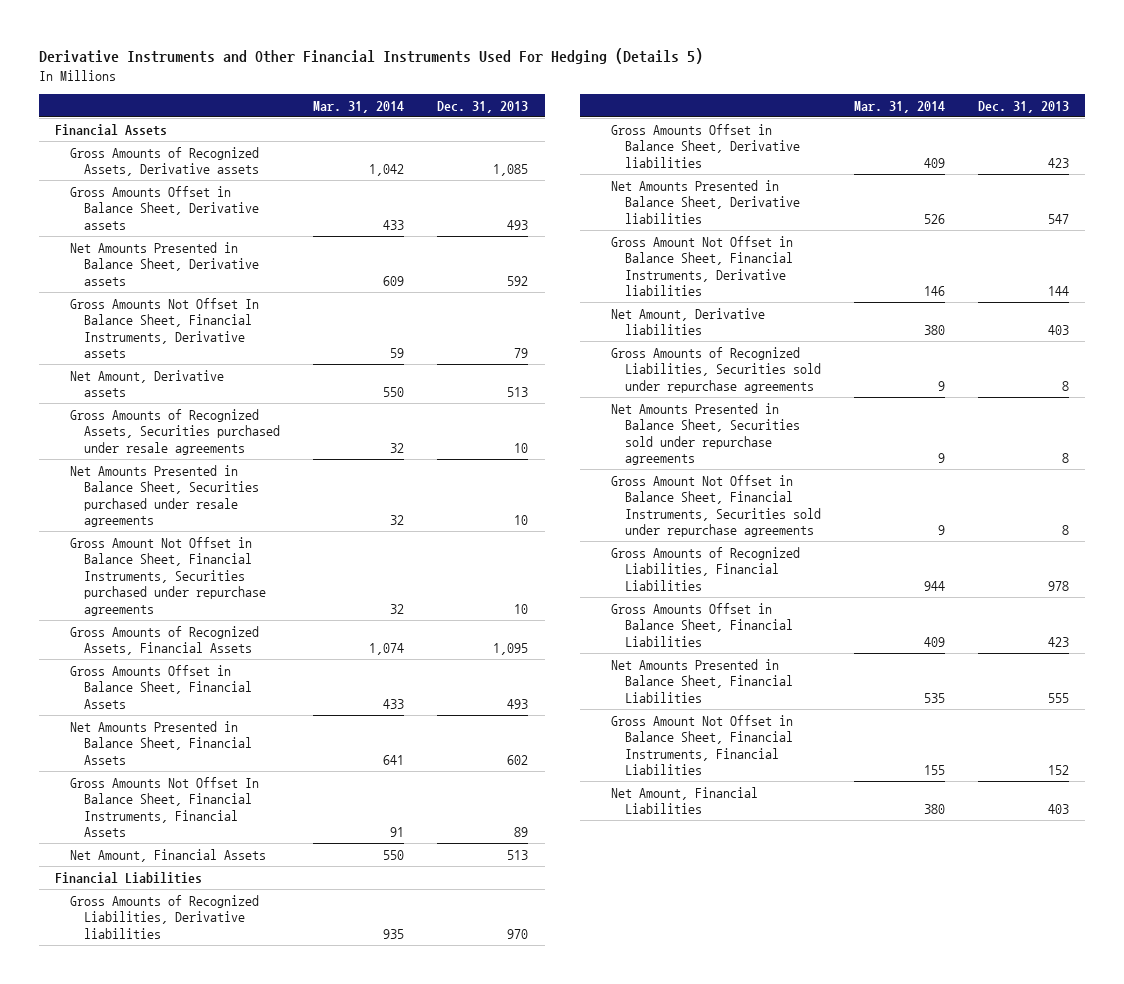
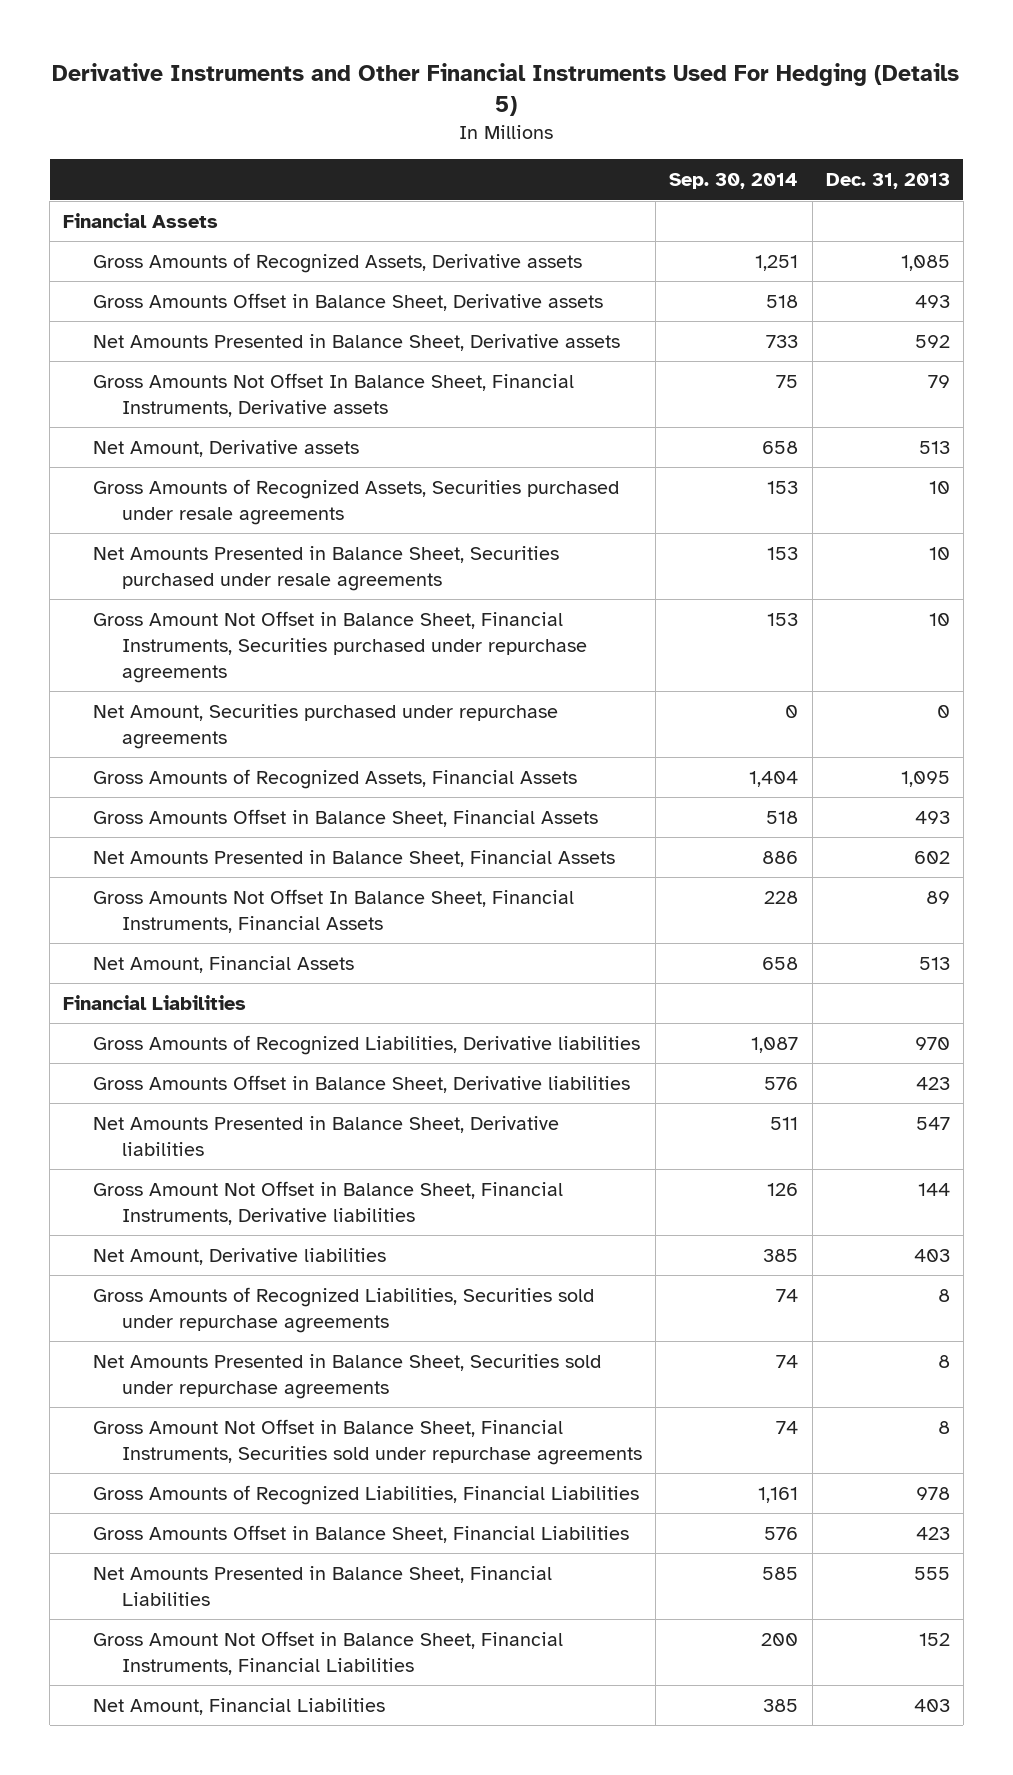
[313,100,405,113] Mar. 31, 2014 -> none
none -> [669,173,799,190] Sep. 30, 2014
none -> [92,704,558,750] Net Amount, Securities purchased under repurchase agreements

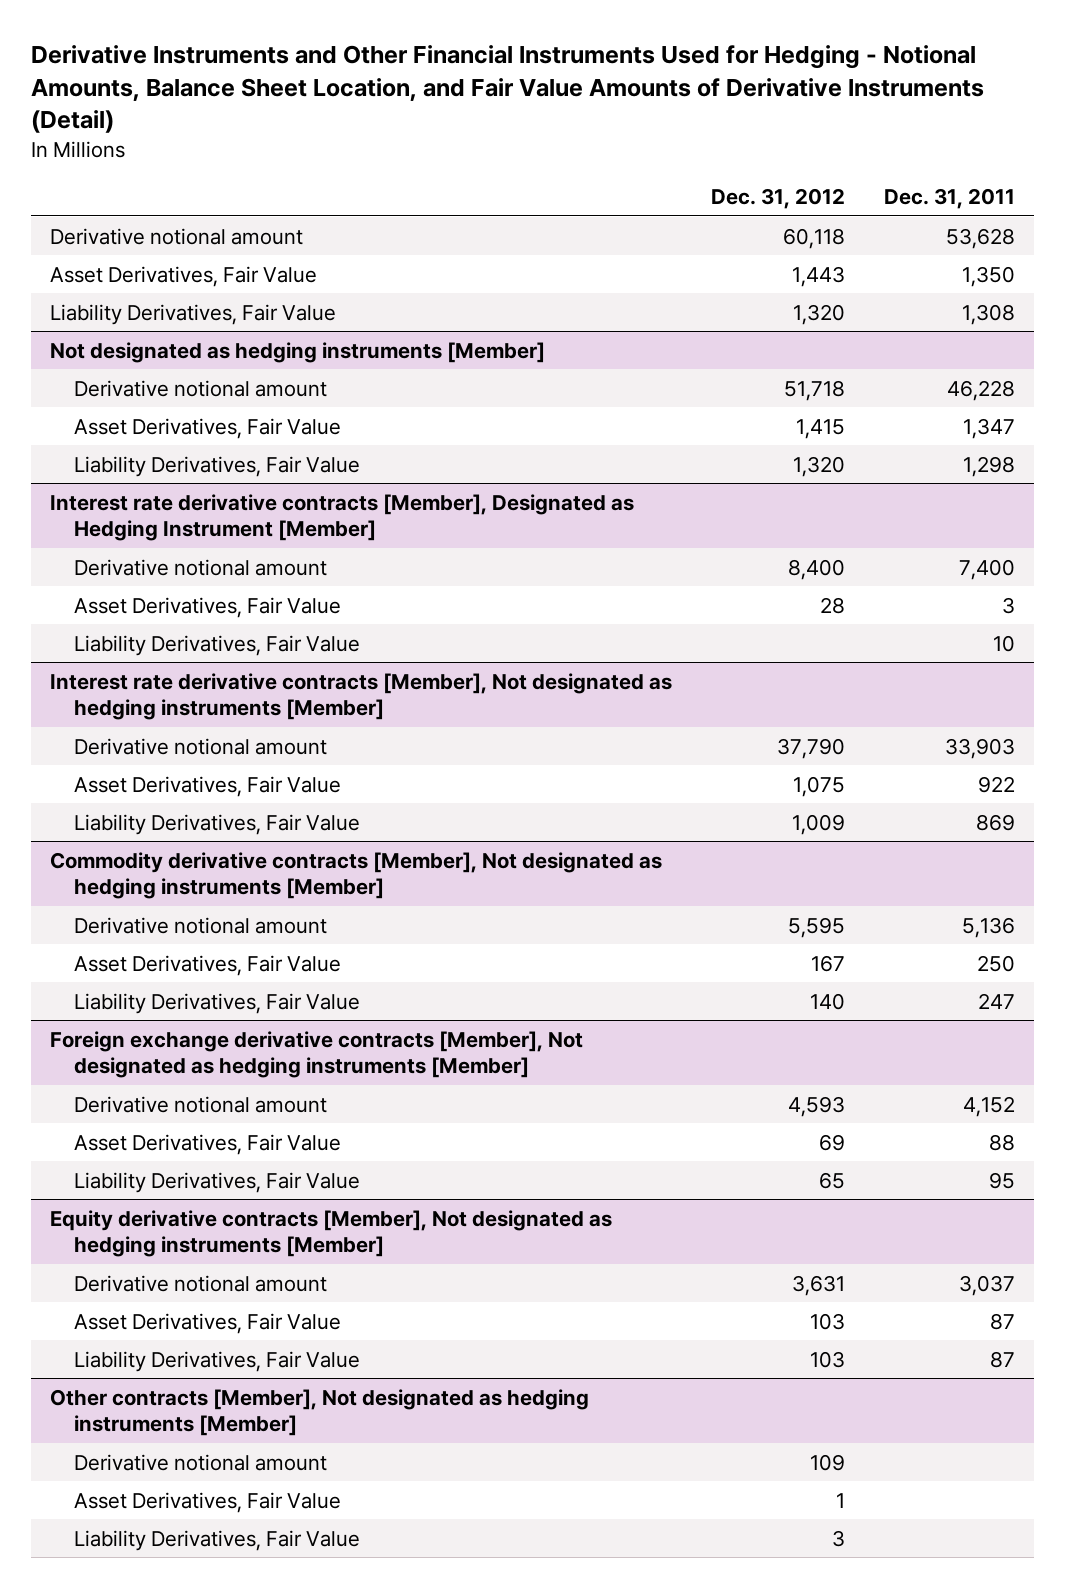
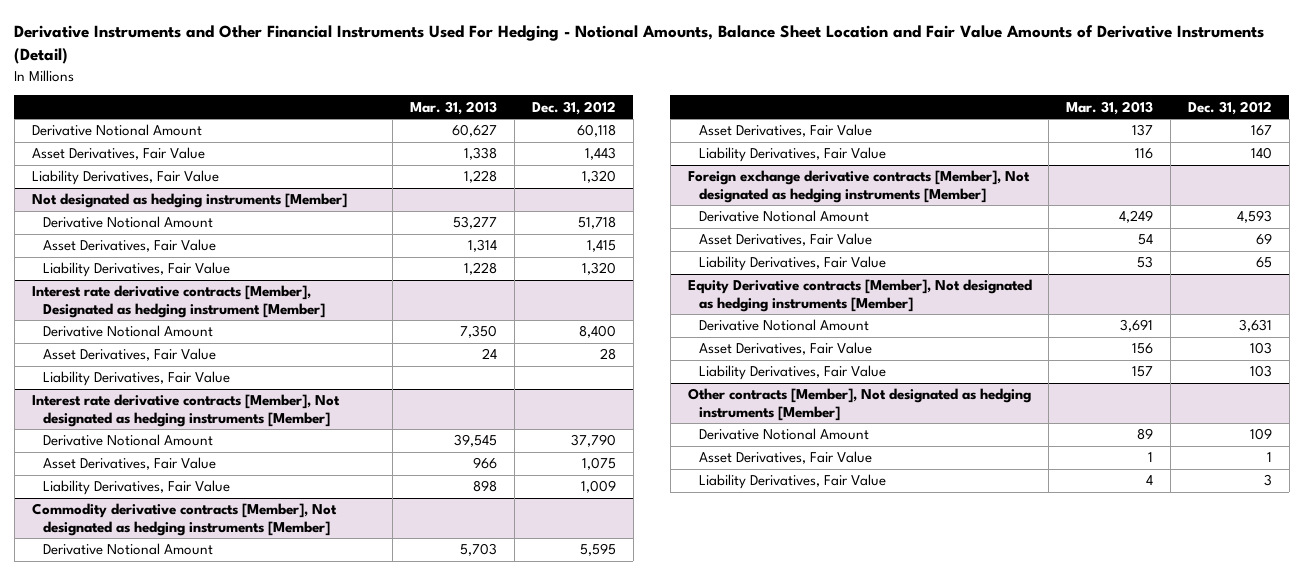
[30,45,984,134] Derivative Instruments and Other Financial Instruments Used for Hedging - Notional Amounts, Balance Sheet Location, and Fair Value Amounts of Derivative Instruments (Detail) -> [14,25,1265,65] Derivative Instruments and Other Financial Instruments Used For Hedging - Notional Amounts, Balance Sheet Location and Fair Value Amounts of Derivative Instruments (Detail)
[883,188,1015,210] Dec. 31, 2011 -> none
none -> [410,100,498,115] Mar. 31, 2013
[49,227,303,245] Derivative notional amount -> [31,124,202,137] Derivative Notional Amount
[73,379,327,397] Derivative notional amount -> [42,216,213,229] Derivative Notional Amount
[49,493,634,541] Interest rate derivative contracts [Member], Designated as Hedging Instrument [Member] -> [31,285,325,318] Interest rate derivative contracts [Member], Designated as hedging instrument [Member]
[73,558,327,576] Derivative notional amount -> [42,325,213,338] Derivative Notional Amount
[73,737,327,755] Derivative notional amount -> [42,434,213,447] Derivative Notional Amount
[73,916,327,934] Derivative notional amount -> [42,543,213,556] Derivative Notional Amount
[73,1095,327,1113] Derivative notional amount -> [698,210,869,223] Derivative Notional Amount
[49,1209,612,1257] Equity derivative contracts [Member], Not designated as hedging instruments [Member] -> [687,279,1032,312] Equity Derivative contracts [Member], Not designated as hedging instruments [Member]
[73,1274,327,1292] Derivative notional amount -> [698,319,869,332] Derivative Notional Amount
[73,1453,327,1471] Derivative notional amount -> [698,428,869,441] Derivative Notional Amount

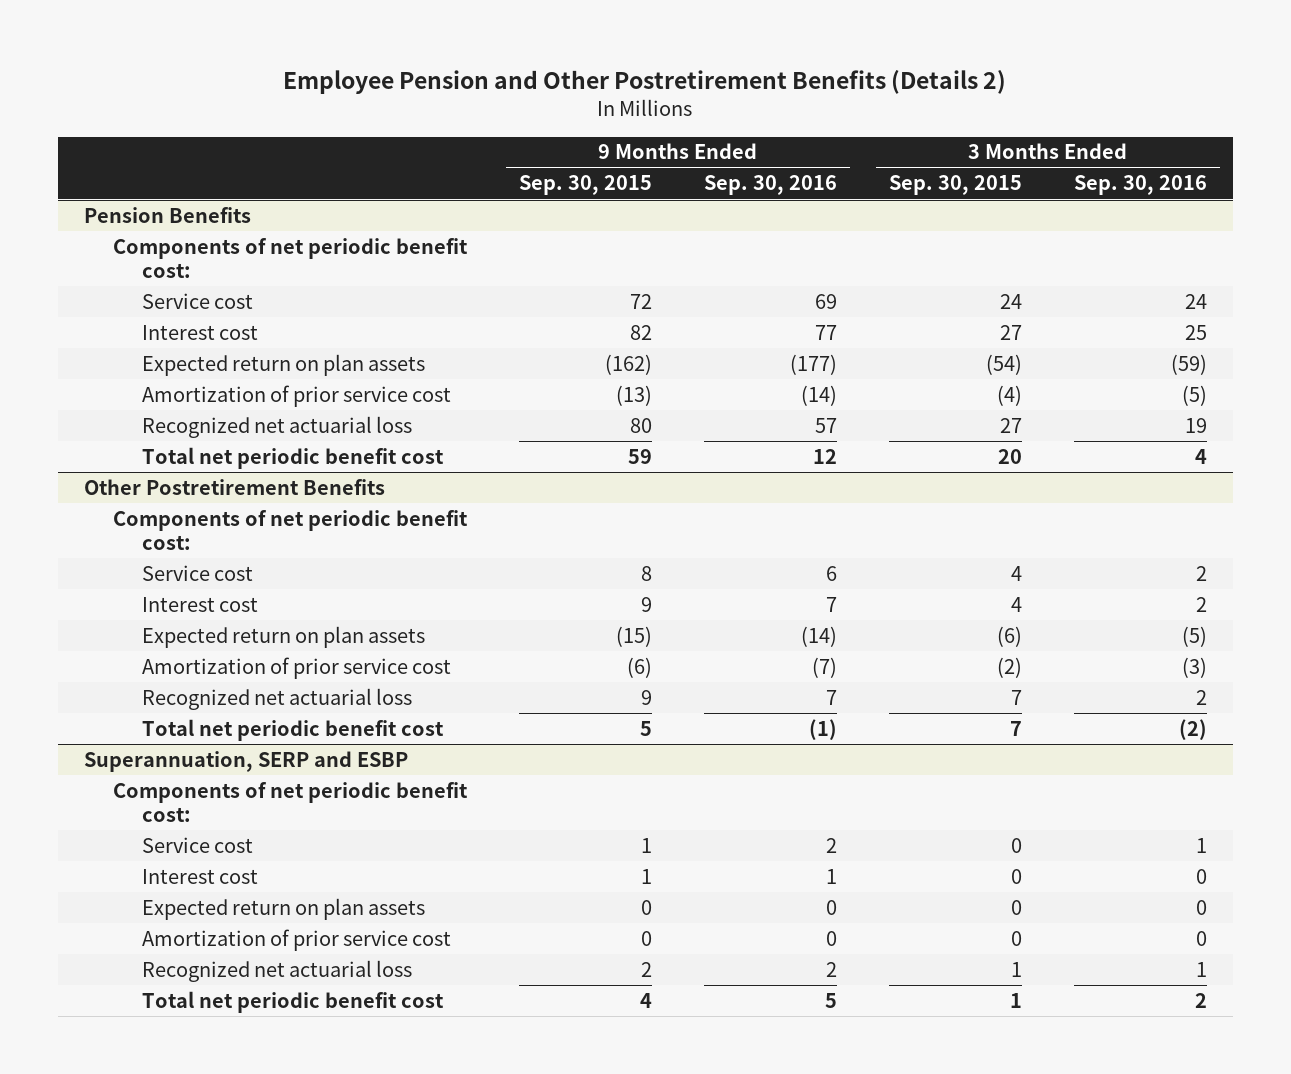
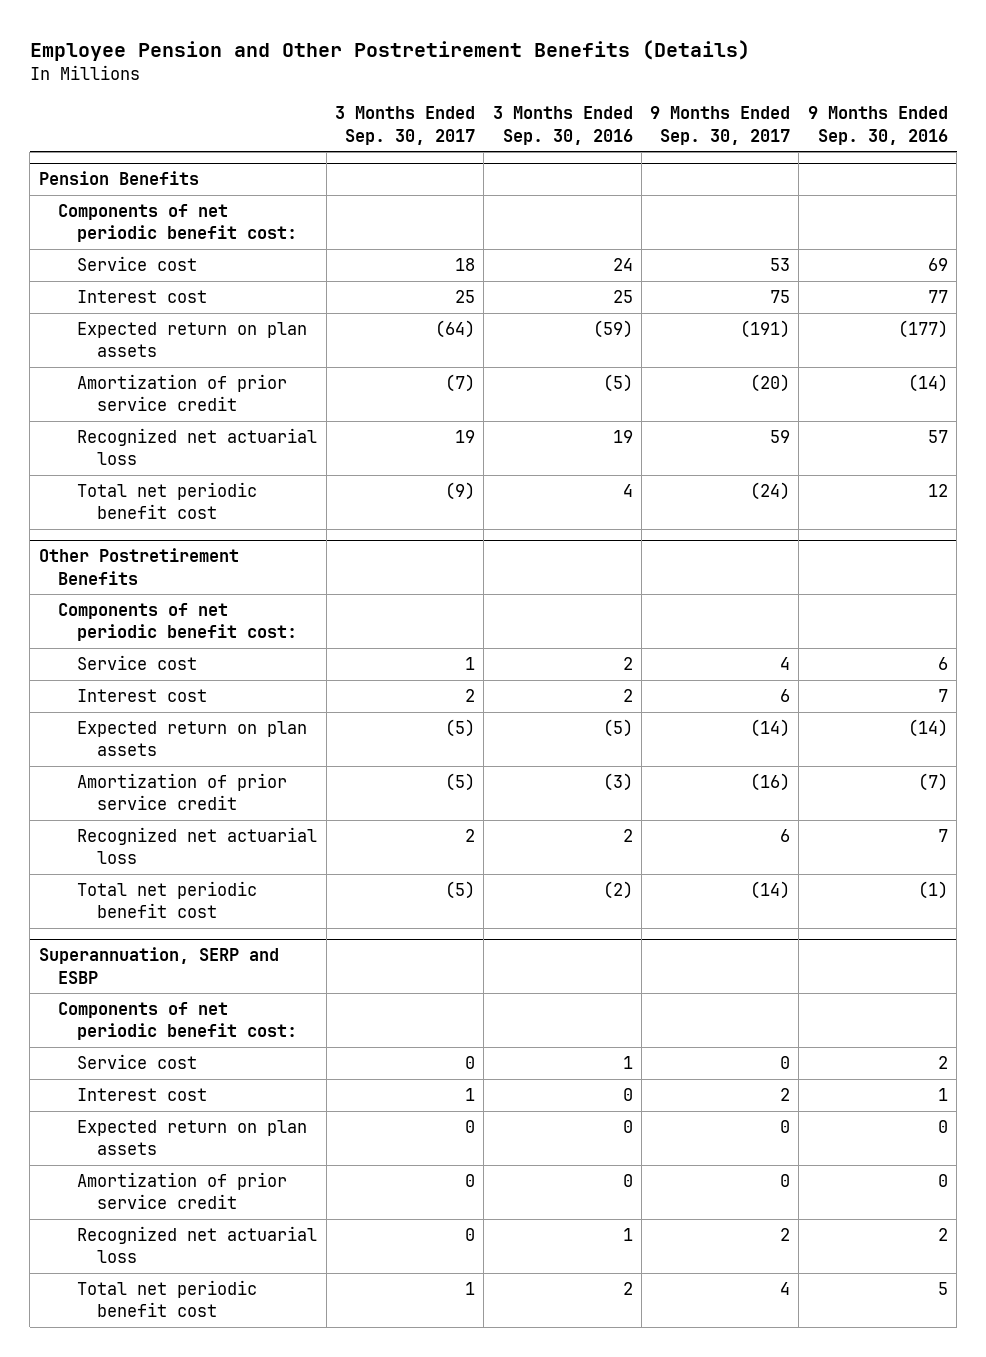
[283,70,1007,95] Employee Pension and Other Postretirement Benefits (Details 2) -> [29,39,750,61] Employee Pension and Other Postretirement Benefits (Details)
[518,175,652,196] Sep. 30, 2015 -> none
[888,175,1022,196] Sep. 30, 2015 -> none
none -> [334,106,475,145] 3 Months Ended Sep. 30, 2017
none -> [650,106,791,145] 9 Months Ended Sep. 30, 2017
[142,384,452,407] Amortization of prior service cost -> [77,374,288,412] Amortization of prior service credit
[142,656,452,679] Amortization of prior service cost -> [77,773,288,811] Amortization of prior service credit
[142,928,452,951] Amortization of prior service cost -> [77,1172,288,1210] Amortization of prior service credit

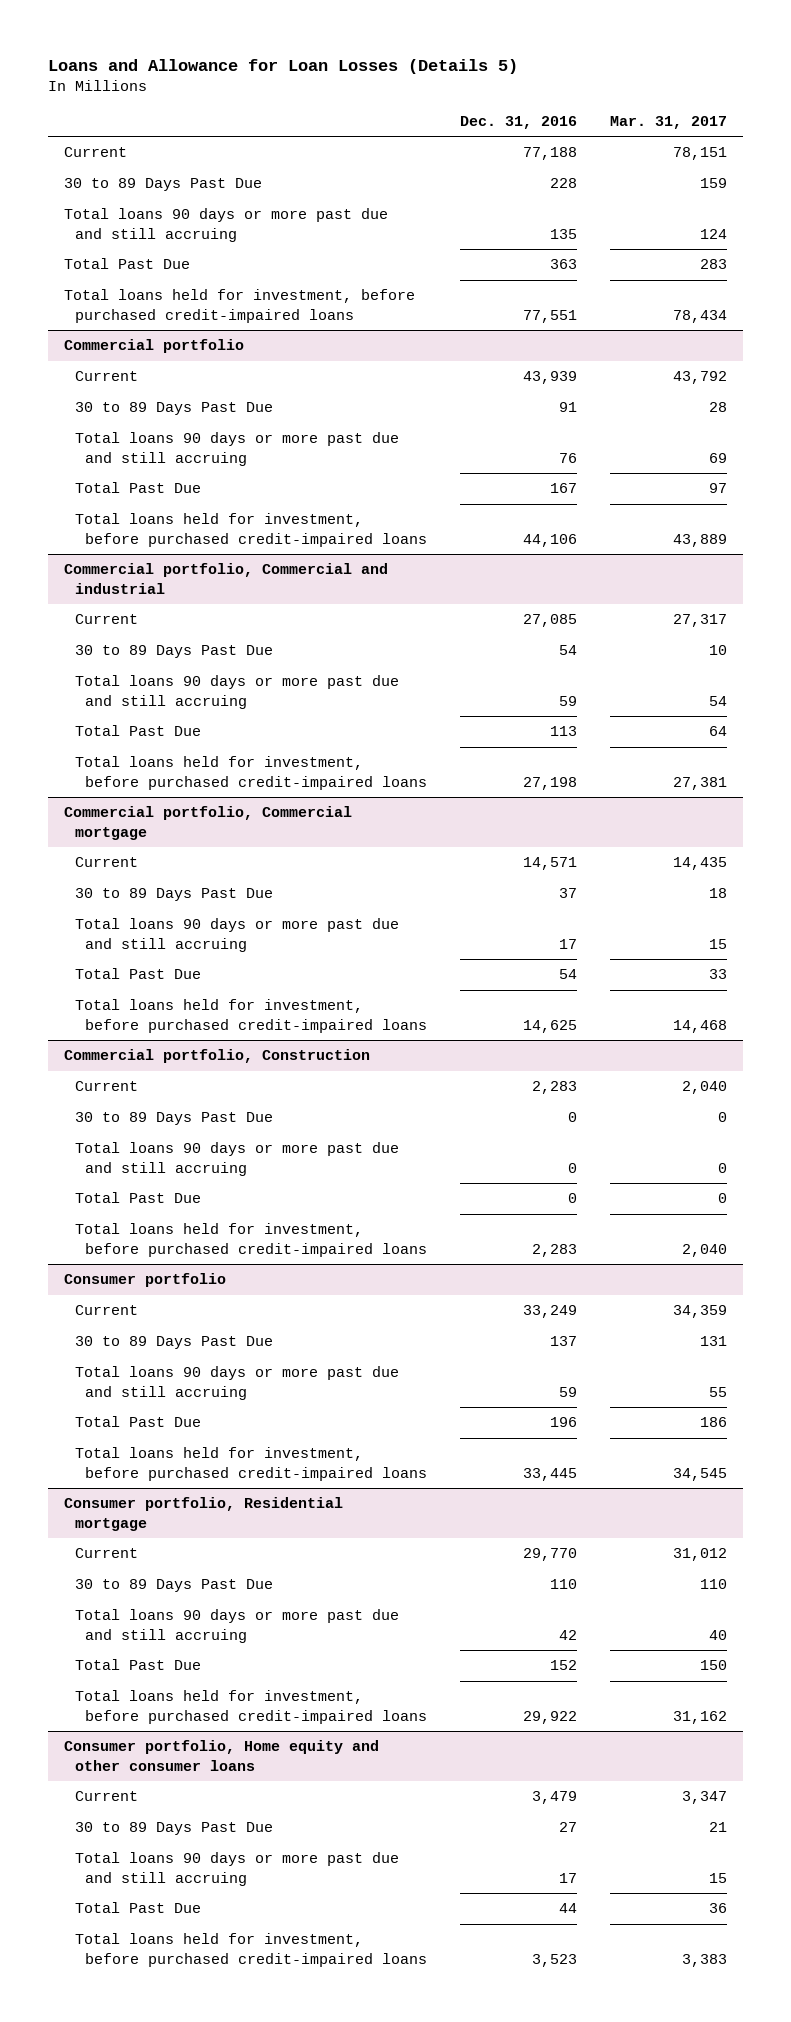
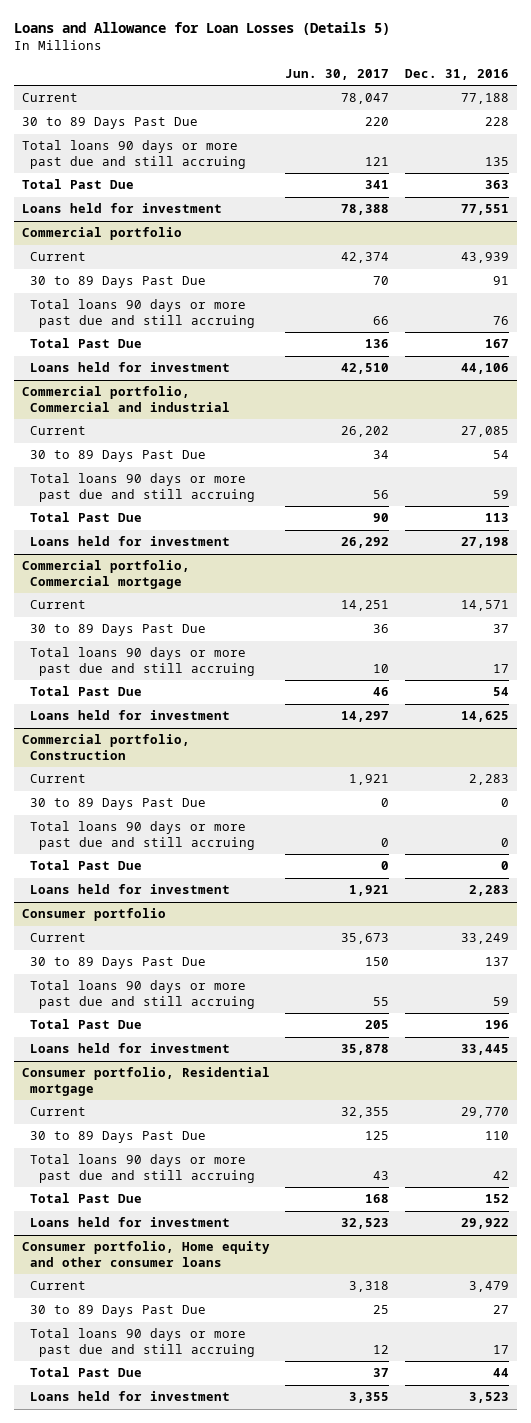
[609,116,727,130] Mar. 31, 2017 -> none
none -> [285,69,390,81] Jun. 30, 2017
[63,289,415,323] Total loans held for investment, before purchased credit-impaired loans -> [21,203,222,214] Loans held for investment
[74,513,428,547] Total loans held for investment, before purchased credit-impaired loans -> [30,362,231,373] Loans held for investment
[74,756,428,790] Total loans held for investment, before purchased credit-impaired loans -> [30,536,231,547] Loans held for investment
[74,999,428,1033] Total loans held for investment, before purchased credit-impaired loans -> [30,710,231,721] Loans held for investment
[74,1223,428,1257] Total loans held for investment, before purchased credit-impaired loans -> [30,884,231,895] Loans held for investment
[74,1447,428,1481] Total loans held for investment, before purchased credit-impaired loans -> [30,1043,231,1054] Loans held for investment
[74,1690,428,1724] Total loans held for investment, before purchased credit-impaired loans -> [30,1217,231,1228] Loans held for investment
[74,1933,428,1967] Total loans held for investment, before purchased credit-impaired loans -> [30,1391,231,1402] Loans held for investment

